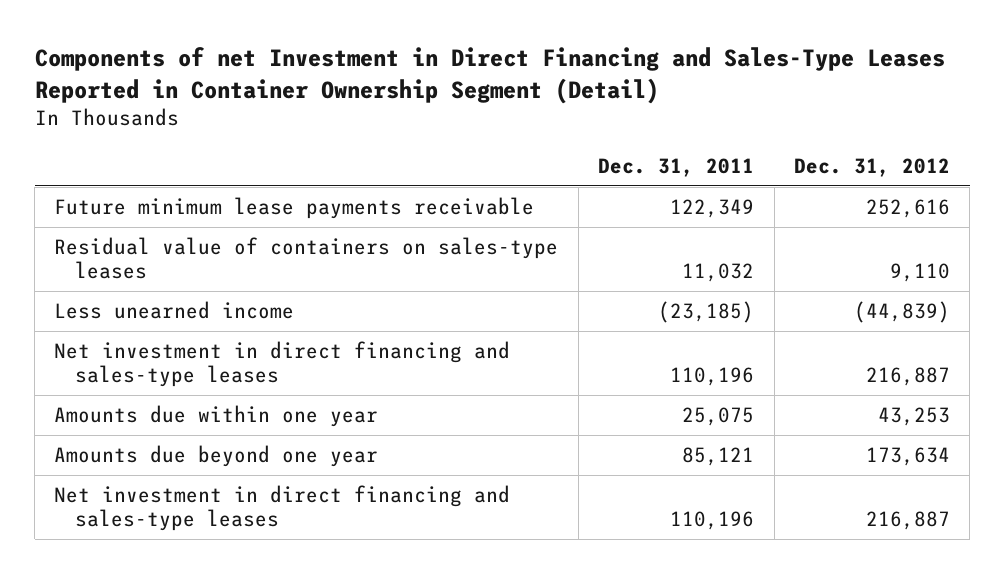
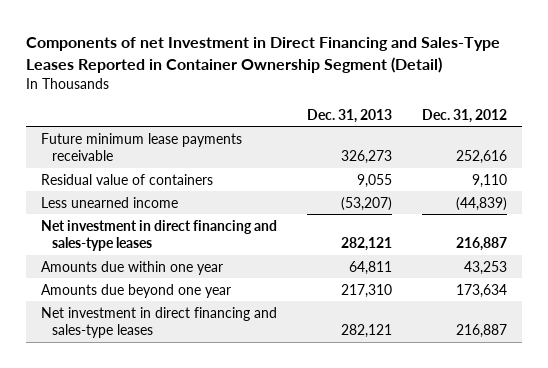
[598,157,755,177] Dec. 31, 2011 -> none
none -> [307,108,393,123] Dec. 31, 2013
[54,237,559,280] Residual value of containers on sales-type leases -> [41,173,214,185] Residual value of containers

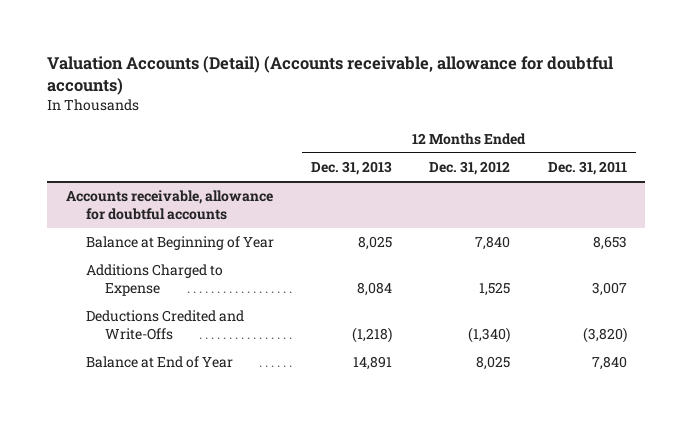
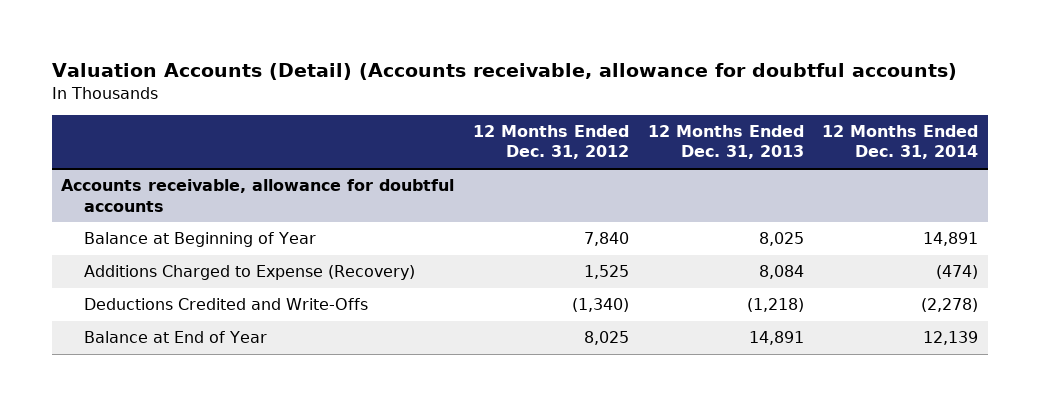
[547,161,627,176] Dec. 31, 2011 -> none
none -> [822,125,979,160] 12 Months Ended Dec. 31, 2014
[85,264,223,296] Additions Charged to Expense -> [84,265,416,281] Additions Charged to Expense (Recovery)

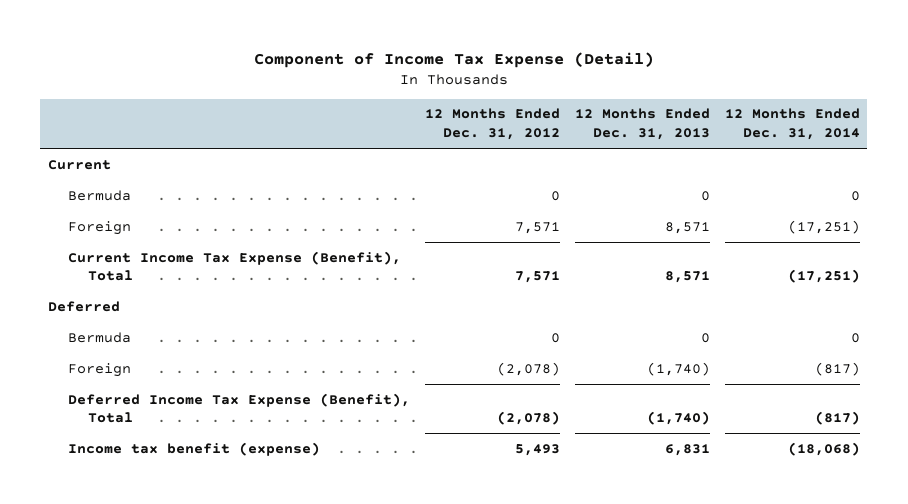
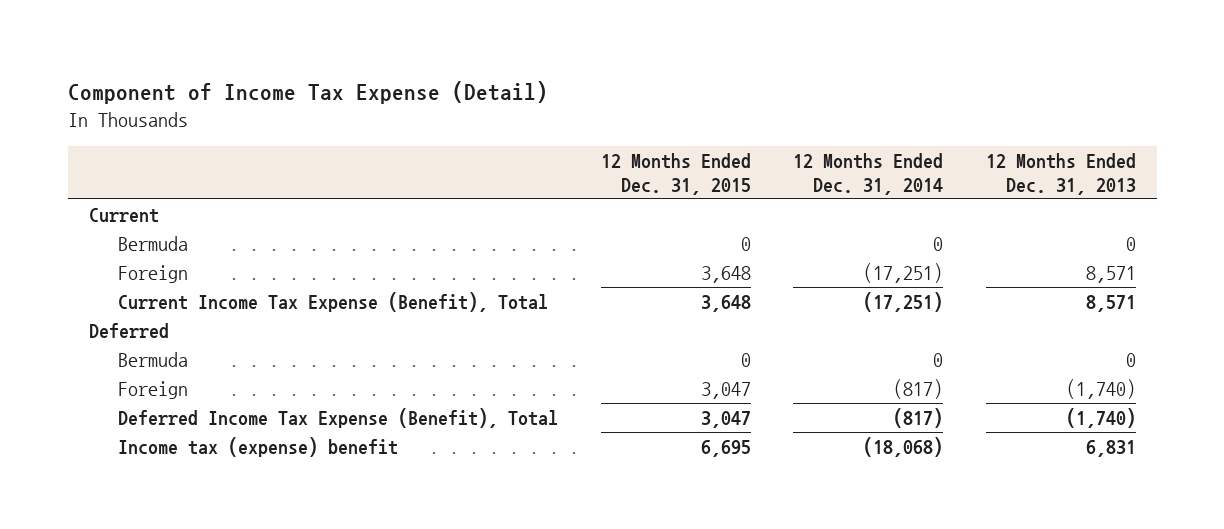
[425,108,561,141] 12 Months Ended Dec. 31, 2012 -> none
none -> [600,153,751,195] 12 Months Ended Dec. 31, 2015
[68,441,321,456] Income tax benefit (expense) -> [118,436,399,457] Income tax (expense) benefit

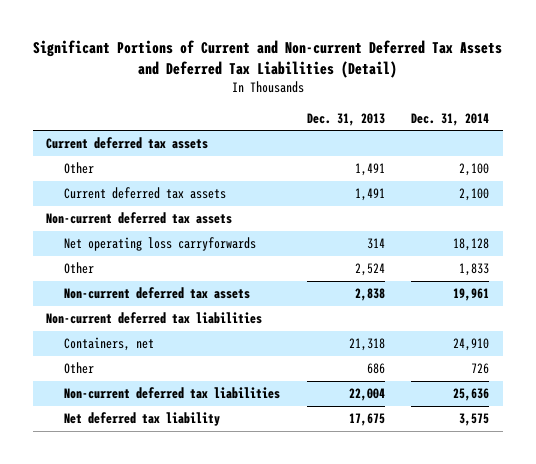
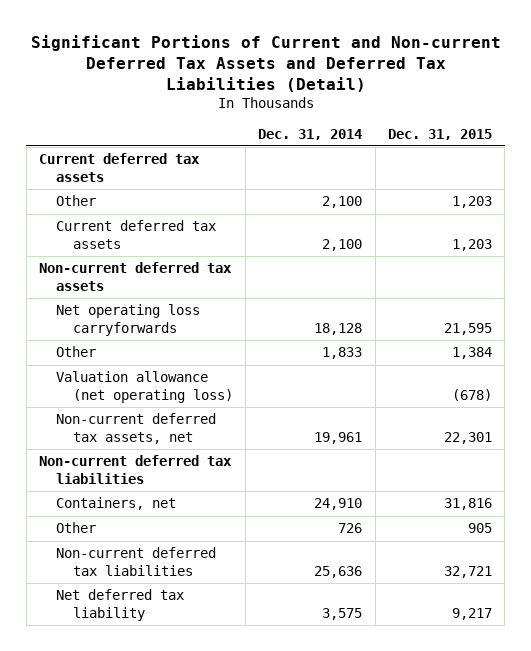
[306,112,385,126] Dec. 31, 2013 -> none
none -> [387,128,492,140] Dec. 31, 2015
none -> [56,371,233,403] Valuation allowance (net operating loss)
[63,287,250,300] Non-current deferred tax assets -> [56,413,217,444] Non-current deferred tax assets, net

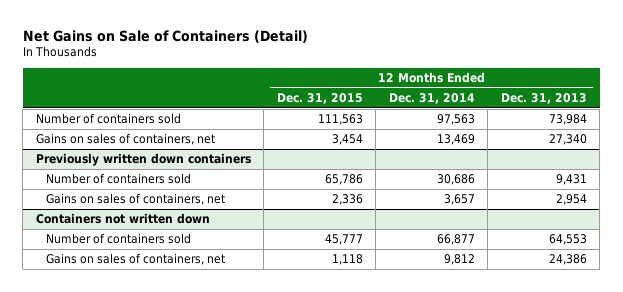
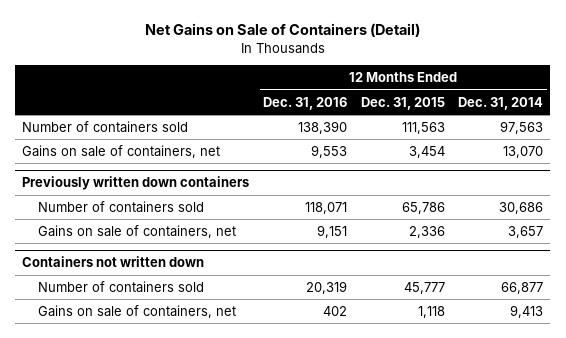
[500,93,587,105] Dec. 31, 2013 -> none
none -> [262,96,347,110] Dec. 31, 2016
[35,133,215,146] Gains on sales of containers, net -> [22,144,221,158] Gains on sale of containers, net
[436,134,475,146] 13,469 -> [503,145,544,158] 13,070
[46,193,226,206] Gains on sales of containers, net -> [37,224,236,238] Gains on sale of containers, net
[46,253,226,266] Gains on sales of containers, net -> [37,304,236,318] Gains on sale of containers, net
[443,254,475,266] 9,812 -> [510,304,544,318] 9,413

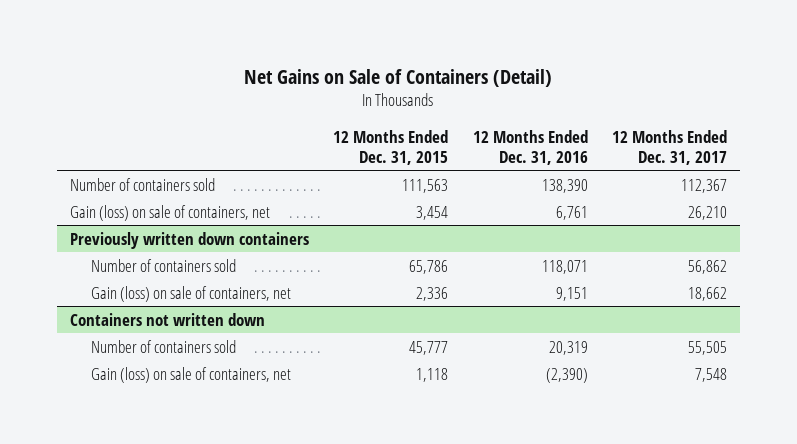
[458,96,544,110] Dec. 31, 2014 -> none
none -> [612,129,728,165] 12 Months Ended Dec. 31, 2017
[22,144,221,158] Gains on sale of containers, net -> [69,204,270,221] Gain (loss) on sale of containers, net
[310,144,347,158] 9,553 -> [555,205,588,220] 6,761
[37,224,236,238] Gains on sale of containers, net -> [91,285,292,302] Gain (loss) on sale of containers, net
[37,304,236,318] Gains on sale of containers, net -> [91,366,292,383] Gain (loss) on sale of containers, net
[322,305,347,316] 402 -> [545,367,588,383] (2,390)

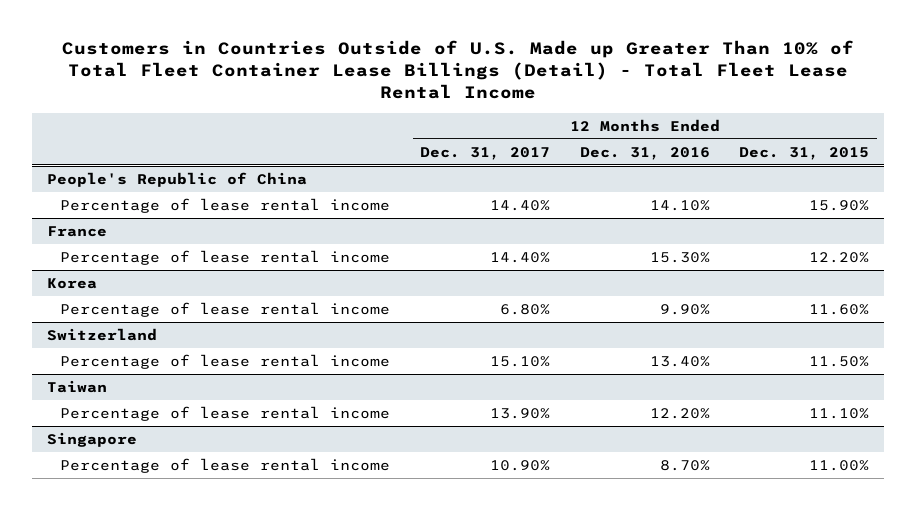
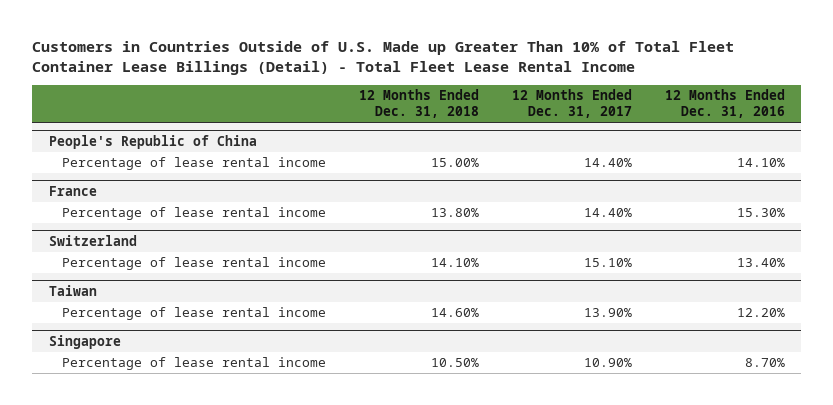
[739,146,870,160] Dec. 31, 2015 -> none
none -> [358,89,479,119] 12 Months Ended Dec. 31, 2018
[47,278,98,290] Korea -> none
[60,302,391,318] Percentage of lease rental income -> none

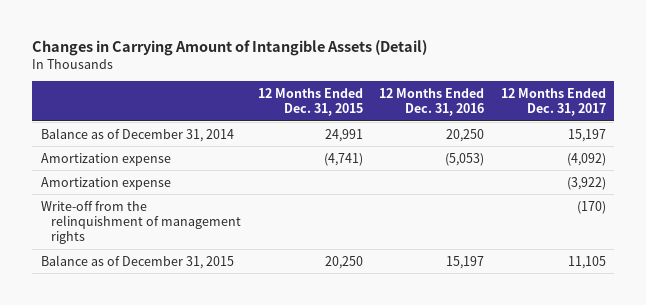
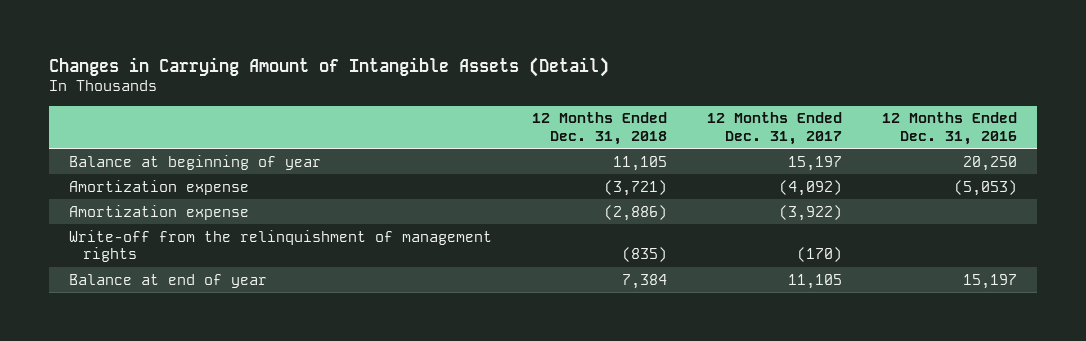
[257,88,363,117] 12 Months Ended Dec. 31, 2015 -> none
none -> [532,112,668,145] 12 Months Ended Dec. 31, 2018
[40,127,234,142] Balance as of December 31, 2014 -> [69,154,322,170] Balance at beginning of year
[40,254,234,269] Balance as of December 31, 2015 -> [69,273,268,288] Balance at end of year

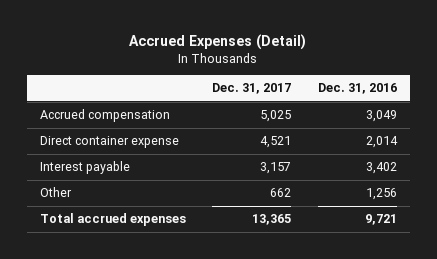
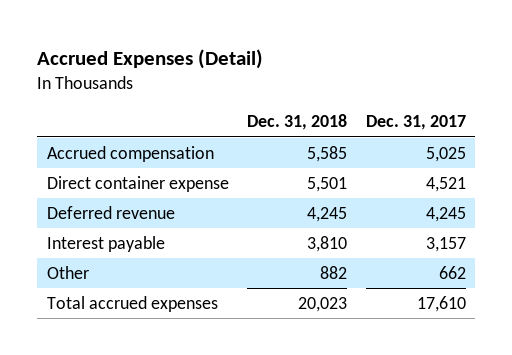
[317,83,397,95] Dec. 31, 2016 -> none
none -> [247,114,348,131] Dec. 31, 2018
none -> [46,205,175,219] Deferred revenue
[252,214,292,226] 13,365 -> [416,295,466,312] 17,610

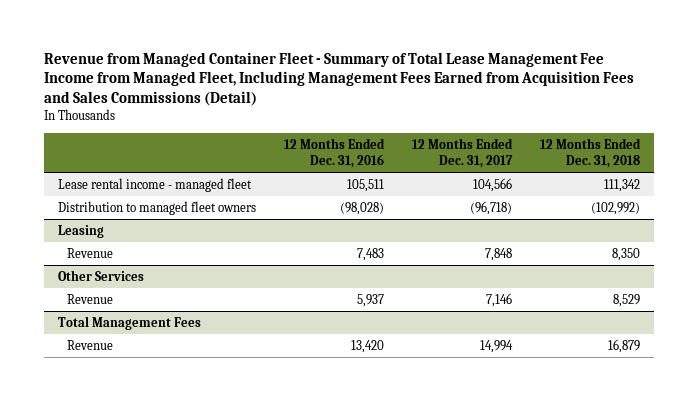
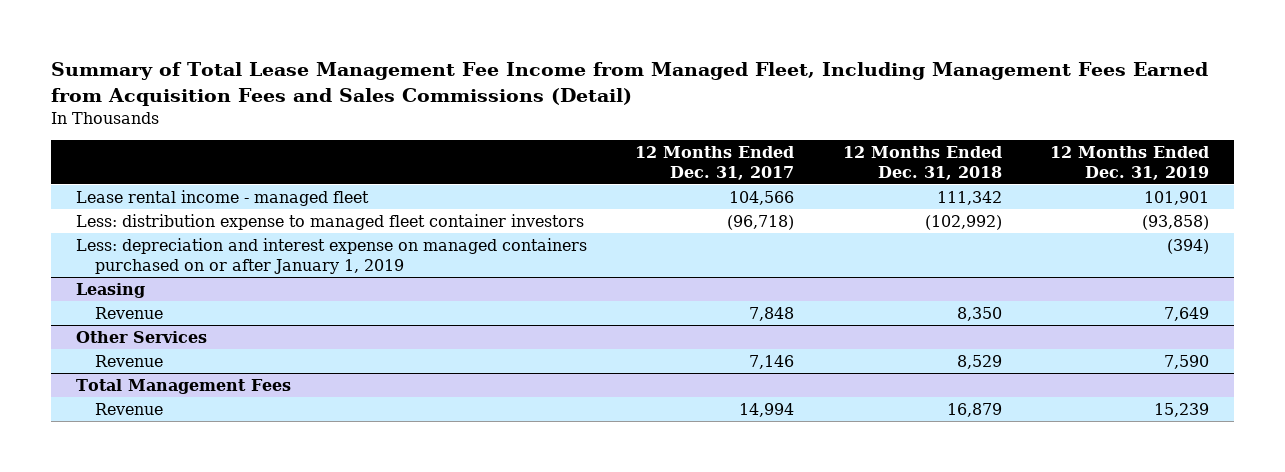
[43,51,634,107] Revenue from Managed Container Fleet - Summary of Total Lease Management Fee Income from Managed Fleet, Including Management Fees Earned from Acquisition Fees and Sales Commissions (Detail) -> [51,62,1209,106] Summary of Total Lease Management Fee Income from Managed Fleet, Including Management Fees Earned from Acquisition Fees and Sales Commissions (Detail)
[283,137,385,169] 12 Months Ended Dec. 31, 2016 -> none
none -> [1050,145,1210,180] 12 Months Ended Dec. 31, 2019
[57,200,256,215] Distribution to managed fleet owners -> [75,214,584,231] Less: distribution expense to managed fleet container investors
none -> [75,238,587,274] Less: depreciation and interest expense on managed containers purchased on or after January 1, 2019

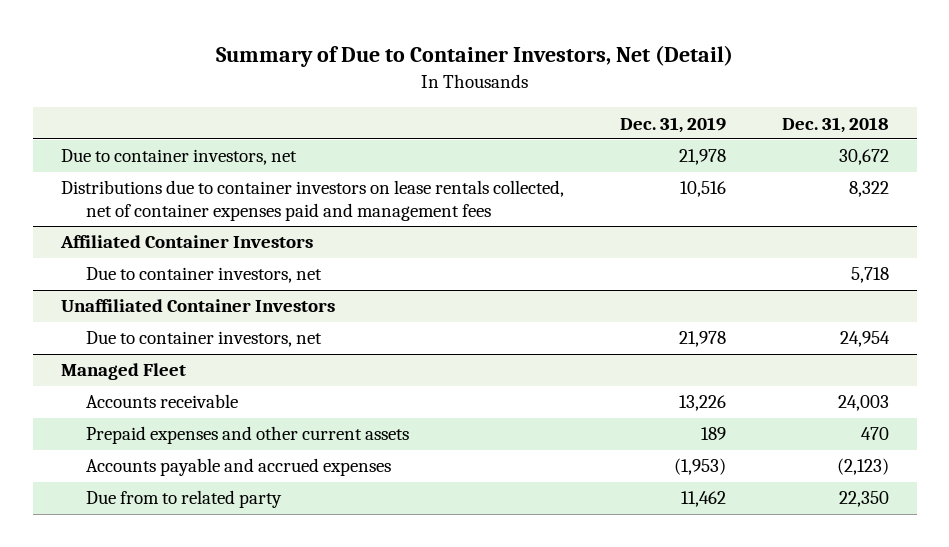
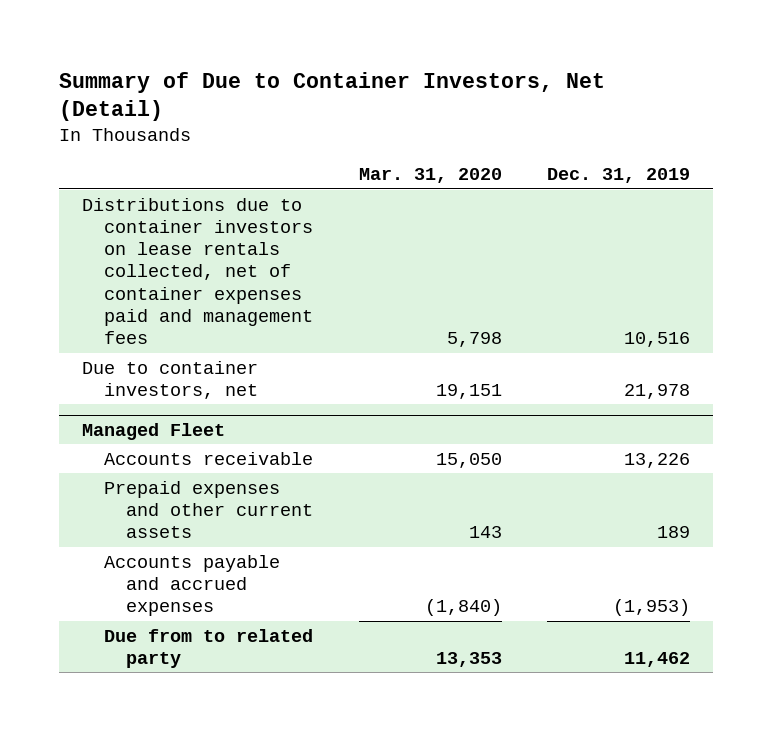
[781,116,889,133] Dec. 31, 2018 -> none
none -> [358,168,502,184] Mar. 31, 2020
[60,149,297,166] Due to container investors, net -> none
[59,235,313,249] Affiliated Container Investors -> none
[86,267,323,284] Due to container investors, net -> none
[60,299,335,313] Unaffiliated Container Investors -> none

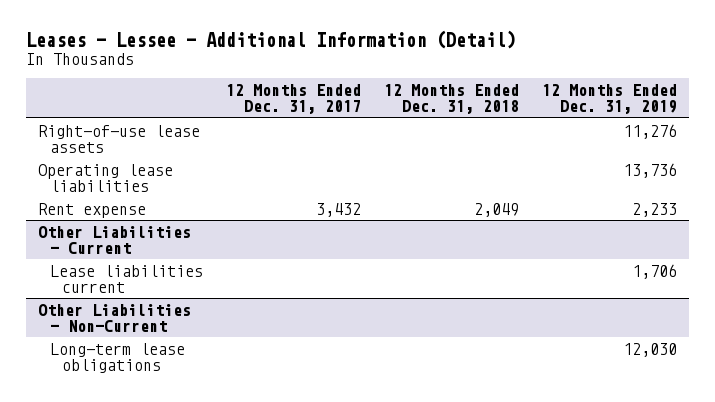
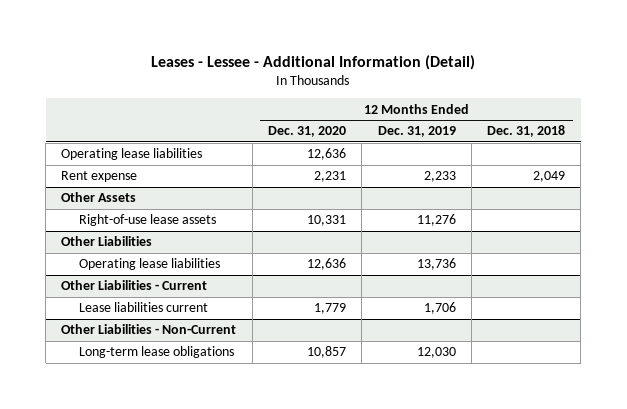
[225,84,361,115] 12 Months Ended Dec. 31, 2017 -> none
none -> [268,126,347,138] Dec. 31, 2020
none -> [61,148,203,161] Operating lease liabilities
[37,202,146,218] Rent expense -> [61,171,138,183] Rent expense
none -> [61,192,137,203] Other Assets
none -> [61,236,153,247] Other Liabilities

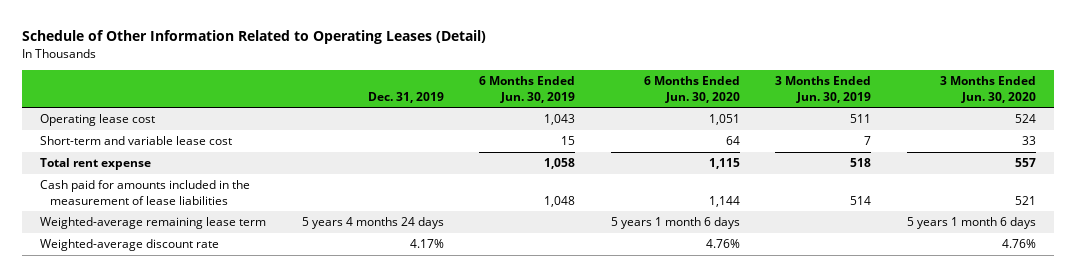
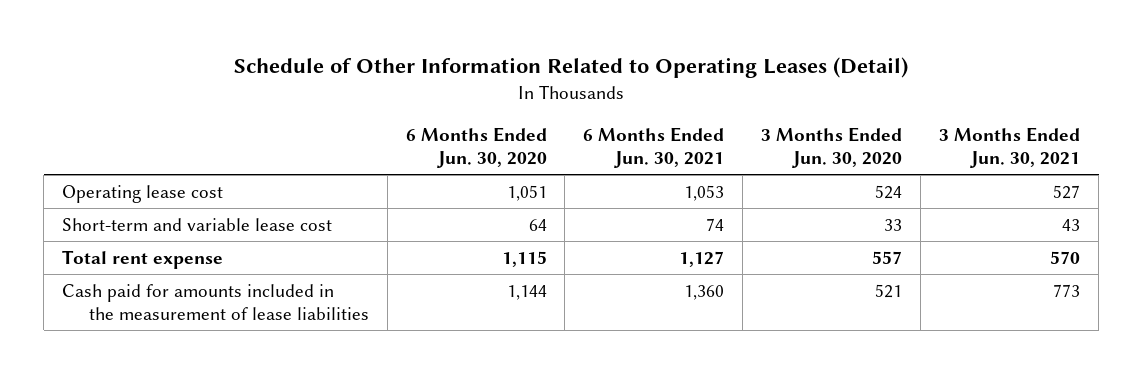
[367,91,444,103] Dec. 31, 2019 -> none
[479,76,576,103] 6 Months Ended Jun. 30, 2019 -> none
[775,76,872,103] 3 Months Ended Jun. 30, 2019 -> none
none -> [583,126,725,168] 6 Months Ended Jun. 30, 2021
none -> [939,126,1081,168] 3 Months Ended Jun. 30, 2021
[40,217,267,230] Weighted-average remaining lease term -> none
[40,239,220,252] Weighted-average discount rate -> none

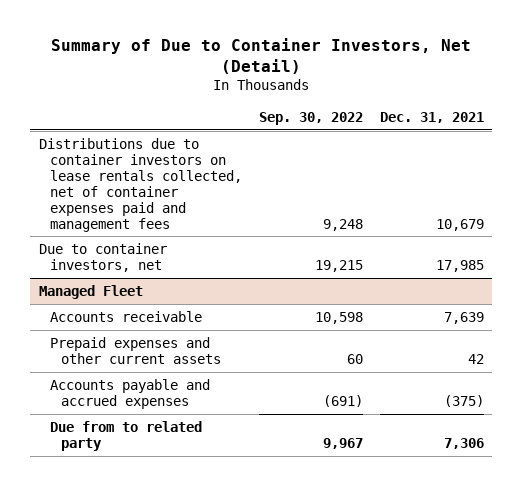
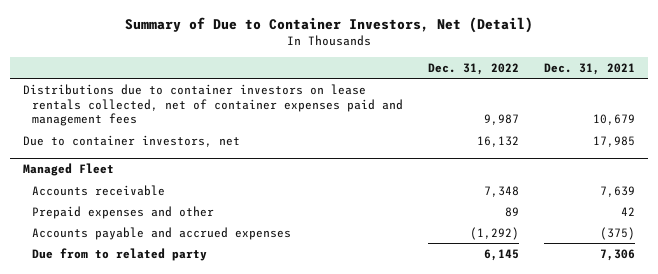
[258,111,363,125] Sep. 30, 2022 -> none
none -> [427,62,519,75] Dec. 31, 2022
[49,336,222,364] Prepaid expenses and other current assets -> [31,205,214,219] Prepaid expenses and other

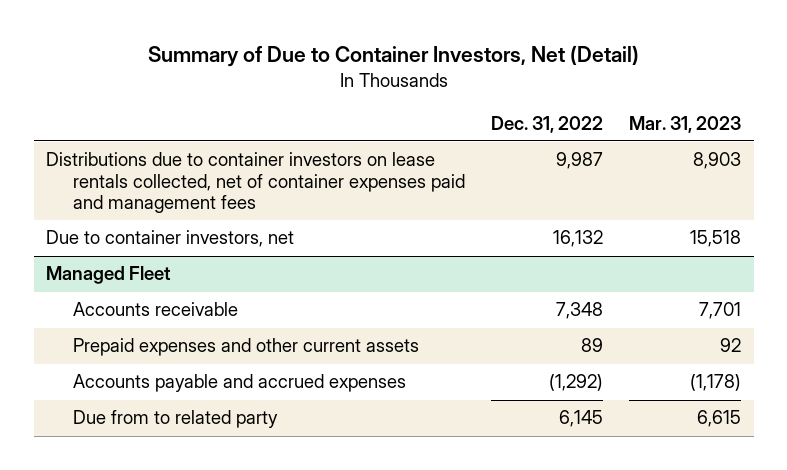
[544,62,636,75] Dec. 31, 2021 -> none
none -> [628,115,741,133] Mar. 31, 2023
[31,205,214,219] Prepaid expenses and other -> [73,338,420,357] Prepaid expenses and other current assets

